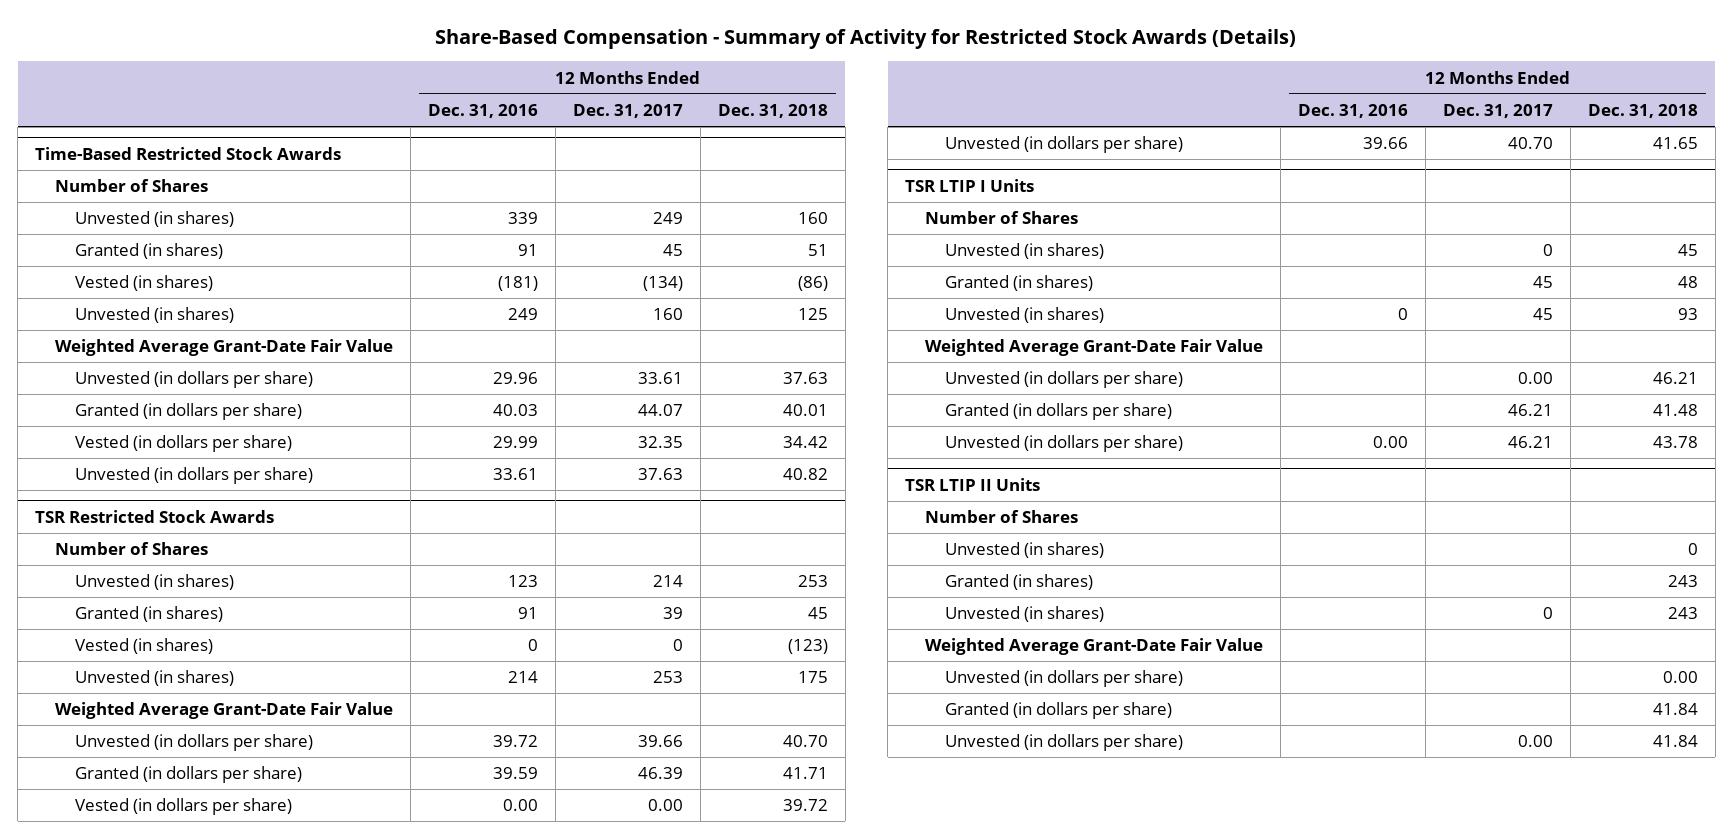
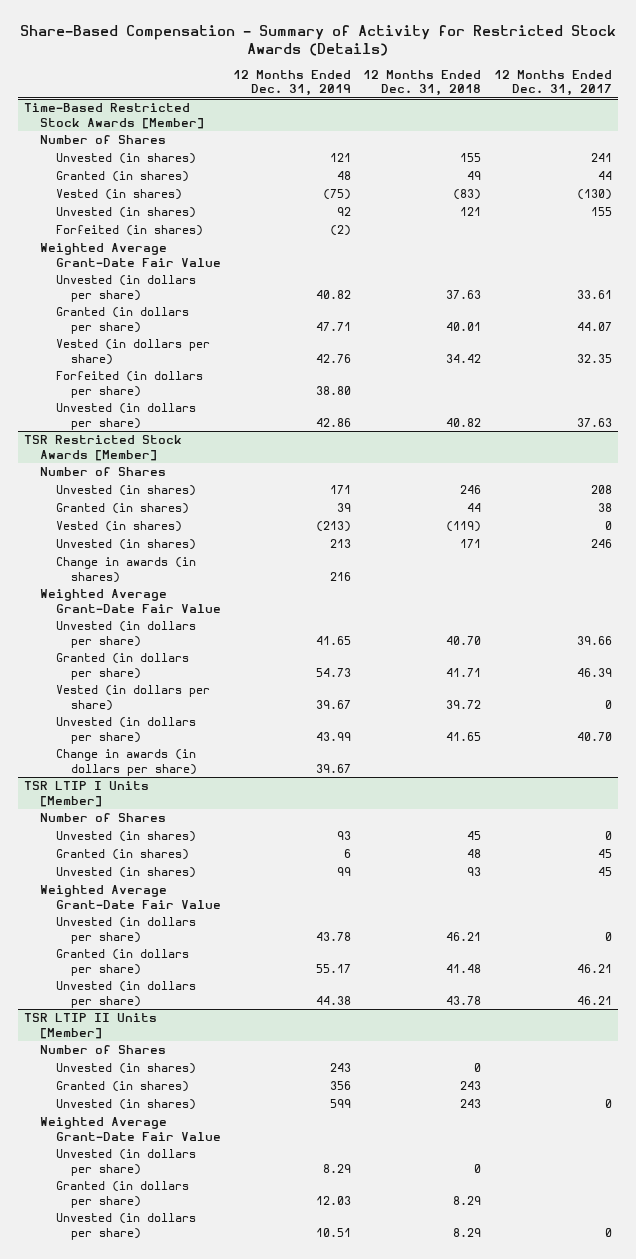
[427,103,538,118] Dec. 31, 2016 -> none
none -> [232,70,351,97] 12 Months Ended Dec. 31, 2019
[35,146,342,160] Time-Based Restricted Stock Awards -> [24,103,204,129] Time-Based Restricted Stock Awards [Member]
[652,212,683,225] 249 -> [590,153,612,163] 241
[797,212,828,225] 160 -> [460,153,482,163] 155
[662,244,683,257] 45 -> [597,171,612,181] 44
[807,244,828,257] 51 -> [467,171,482,181] 49
[642,276,683,292] (134) -> [576,189,612,201] (130)
[797,276,828,292] (86) -> [453,189,482,201] (83)
[652,308,683,321] 160 -> [590,207,612,217] 155
[797,308,828,321] 125 -> [460,207,482,217] 121
none -> [55,225,203,237] Forfeited (in shares)
none -> [55,371,203,398] Forfeited (in dollars per share)
[35,509,275,523] TSR Restricted Stock Awards -> [24,435,183,461] TSR Restricted Stock Awards [Member]
[652,575,683,588] 214 -> [590,485,612,495] 208
[797,575,828,588] 253 -> [460,485,482,495] 246
[662,607,683,620] 39 -> [597,503,612,513] 38
[807,607,828,620] 45 -> [467,503,482,513] 44
[787,639,828,655] (123) -> [446,521,482,533] (119)
[652,671,683,684] 253 -> [590,539,612,549] 246
[797,671,828,684] 175 -> [460,539,482,549] 171
none -> [55,557,196,583] Change in awards (in shares)
[647,799,683,812] 0.00 -> [604,699,612,709] 0
none -> [55,749,198,776] Change in awards (in dollars per share)
[905,178,1035,192] TSR LTIP I Units -> [24,781,150,807] TSR LTIP I Units [Member]
[1517,372,1553,385] 0.00 -> [604,931,612,941] 0
[905,477,1041,491] TSR LTIP II Units -> [24,1013,158,1039] TSR LTIP II Units [Member]
[1662,671,1698,684] 0.00 -> [474,1163,482,1173] 0
[1652,703,1698,716] 41.84 -> [453,1195,482,1205] 8.29
[1517,735,1553,748] 0.00 -> [604,1227,612,1237] 0
[1652,735,1698,748] 41.84 -> [453,1227,482,1237] 8.29

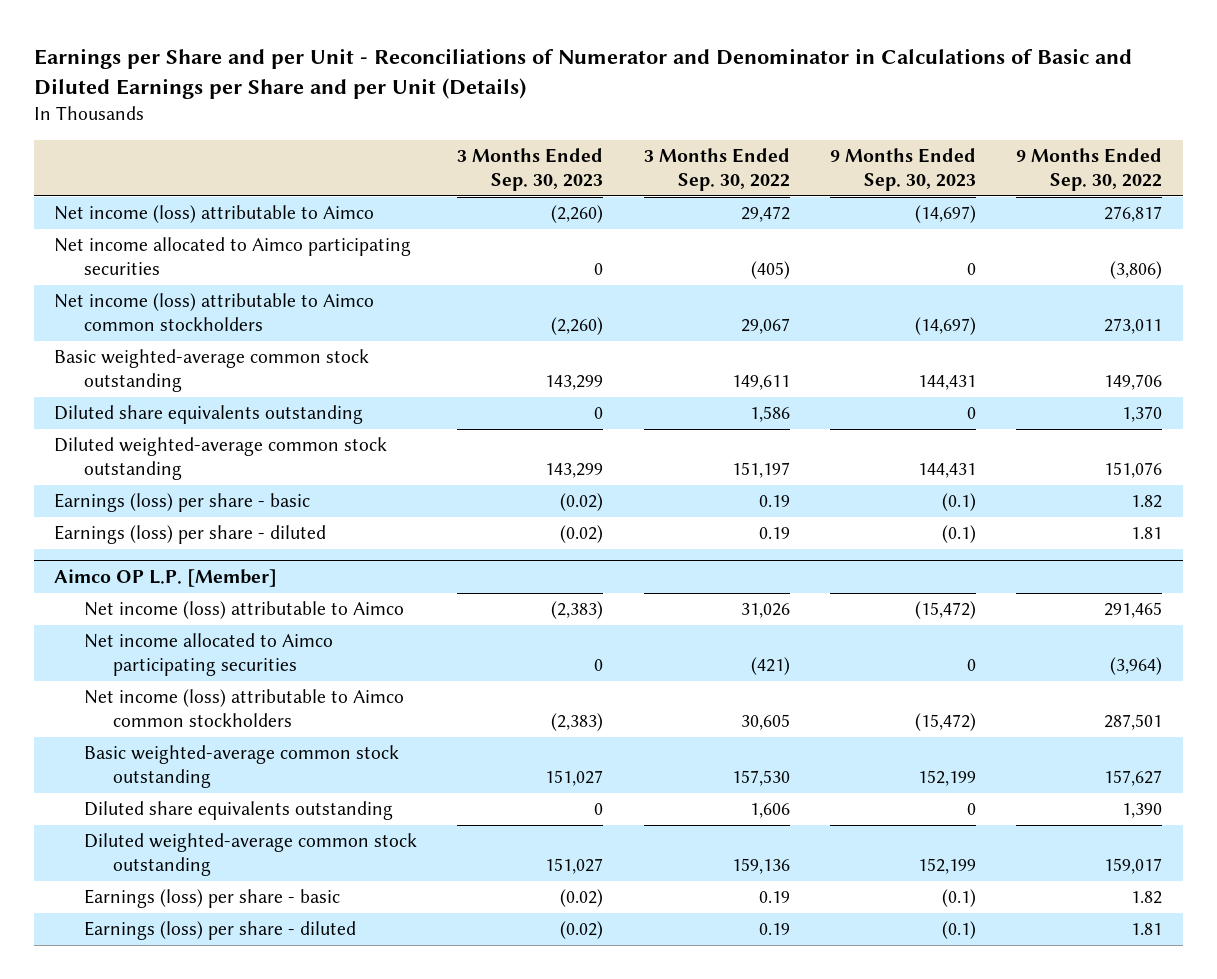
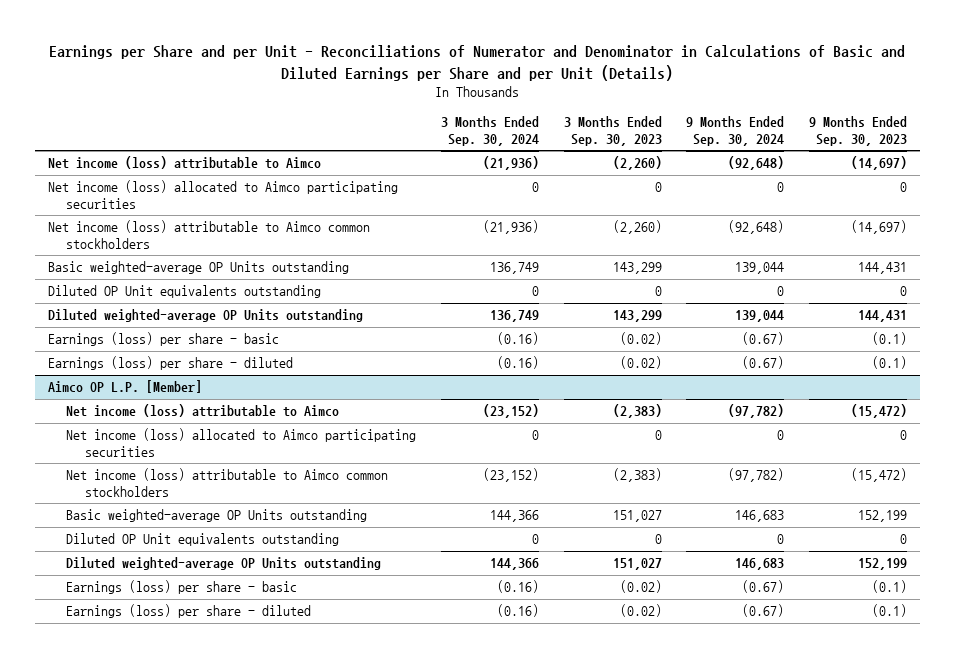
[643,147,790,191] 3 Months Ended Sep. 30, 2022 -> none
[1016,147,1163,191] 9 Months Ended Sep. 30, 2022 -> none
none -> [441,116,540,146] 3 Months Ended Sep. 30, 2024
none -> [686,116,785,146] 9 Months Ended Sep. 30, 2024
[54,237,412,276] Net income allocated to Aimco participating securities -> [47,180,398,209] Net income (loss) allocated to Aimco participating securities
[54,349,370,393] Basic weighted-average common stock outstanding -> [47,261,349,275] Basic weighted-average OP Units outstanding
[54,405,364,425] Diluted share equivalents outstanding -> [47,285,321,299] Diluted OP Unit equivalents outstanding
[54,437,388,481] Diluted weighted-average common stock outstanding -> [47,309,363,323] Diluted weighted-average OP Units outstanding
[83,633,333,677] Net income allocated to Aimco participating securities -> [66,428,417,457] Net income (loss) allocated to Aimco participating securities
[83,745,399,789] Basic weighted-average common stock outstanding -> [66,509,368,523] Basic weighted-average OP Units outstanding
[83,801,393,821] Diluted share equivalents outstanding -> [66,533,340,547] Diluted OP Unit equivalents outstanding
[83,833,417,877] Diluted weighted-average common stock outstanding -> [66,557,382,571] Diluted weighted-average OP Units outstanding

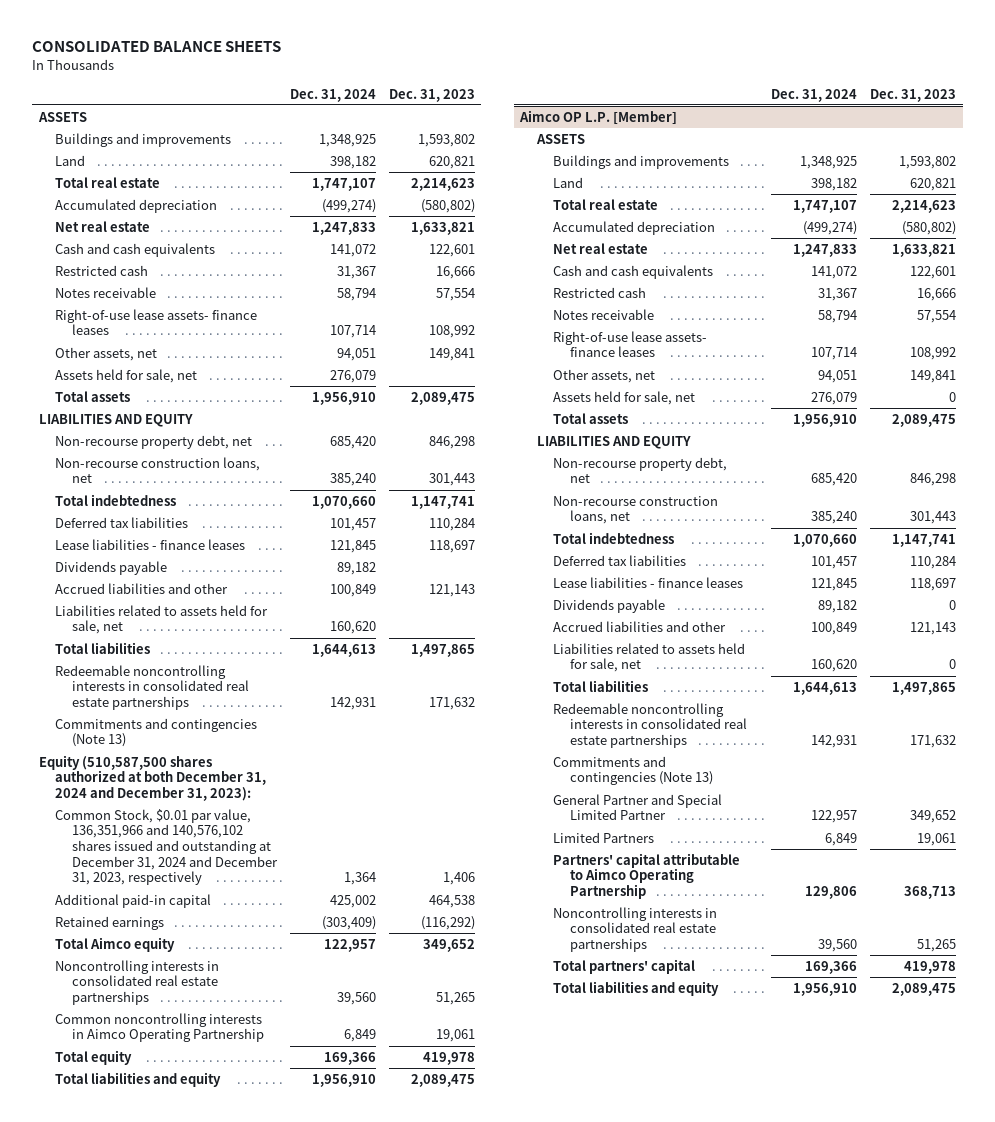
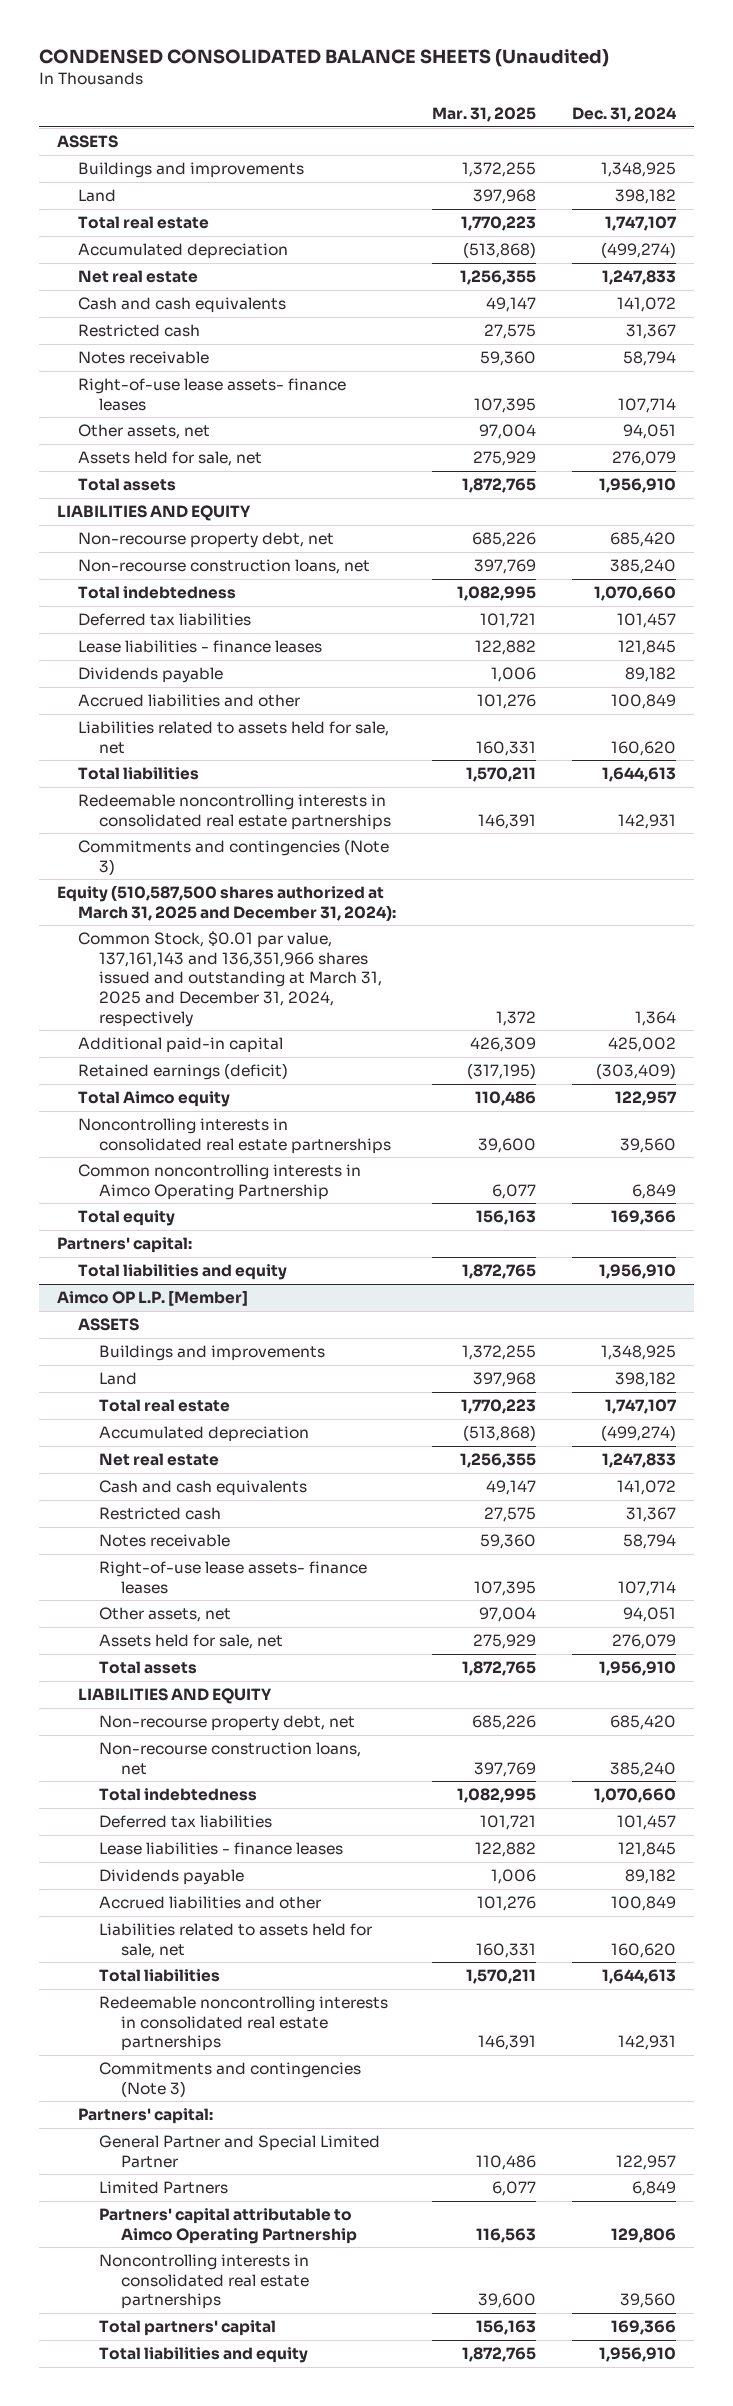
[32,41,282,53] CONSOLIDATED BALANCE SHEETS -> [38,49,609,68] CONDENSED CONSOLIDATED BALANCE SHEETS (Unaudited)
[388,88,475,102] Dec. 31, 2023 -> none
none -> [431,107,536,123] Mar. 31, 2025
[55,717,258,748] Commitments and contingencies (Note 13) -> [78,839,390,875] Commitments and contingencies (Note 3)
[38,754,267,801] Equity (510,587,500 shares authorized at both December 31, 2024 and December 31, 2023): -> [56,885,397,921] Equity (510,587,500 shares authorized at March 31, 2025 and December 31, 2024):
[55,808,279,886] Common Stock, $0.01 par value, 136,351,966 and 140,576,102 shares issued and outstanding at December 31, 2024 and December 31, 2023, respectively -> [78,931,383,1027] Common Stock, $0.01 par value, 137,161,143 and 136,351,966 shares issued and outstanding at March 31, 2025 and December 31, 2024, respectively
[55,915,165,930] Retained earnings -> [78,1063,289,1081] Retained earnings (deficit)
none -> [56,1237,192,1254] Partners' capital:
[553,755,713,786] Commitments and contingencies (Note 13) -> [99,2062,362,2097] Commitments and contingencies (Note 3)
none -> [78,2108,214,2125] Partners' capital:

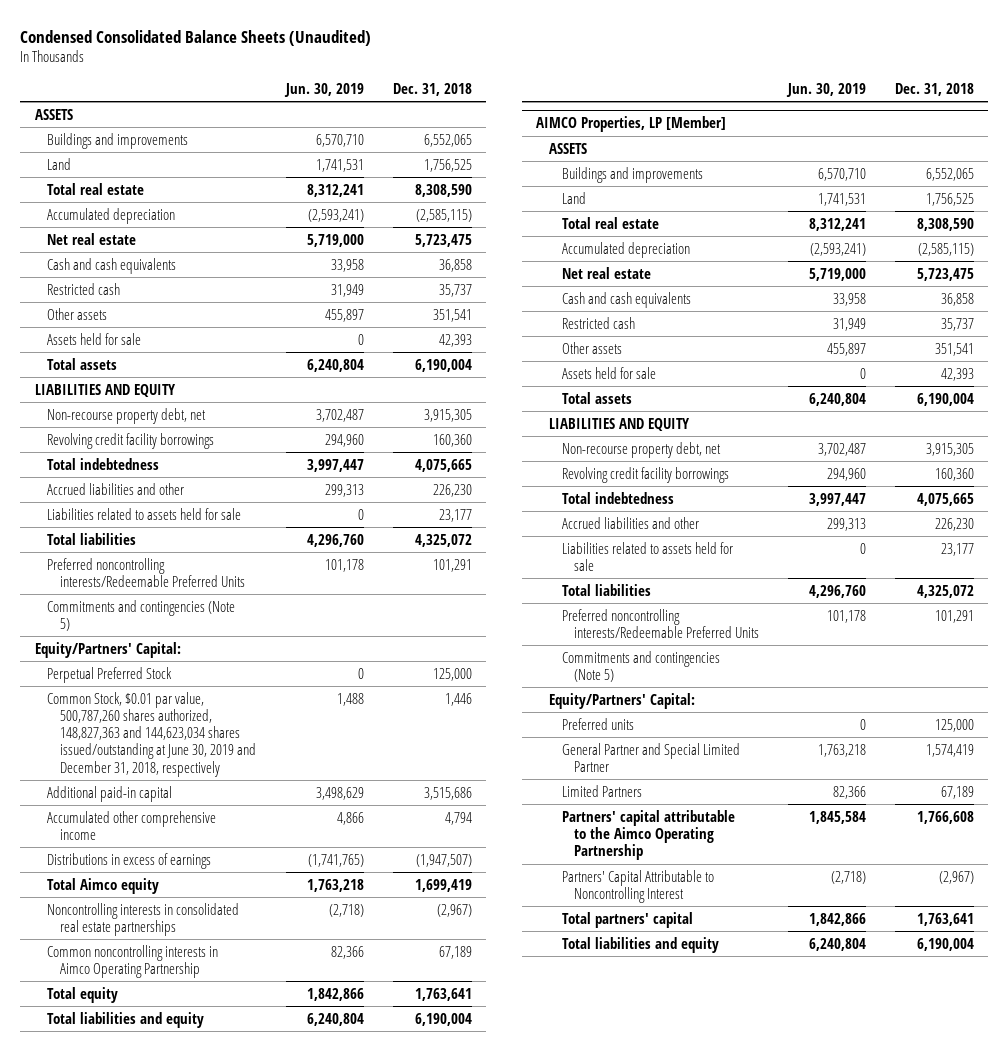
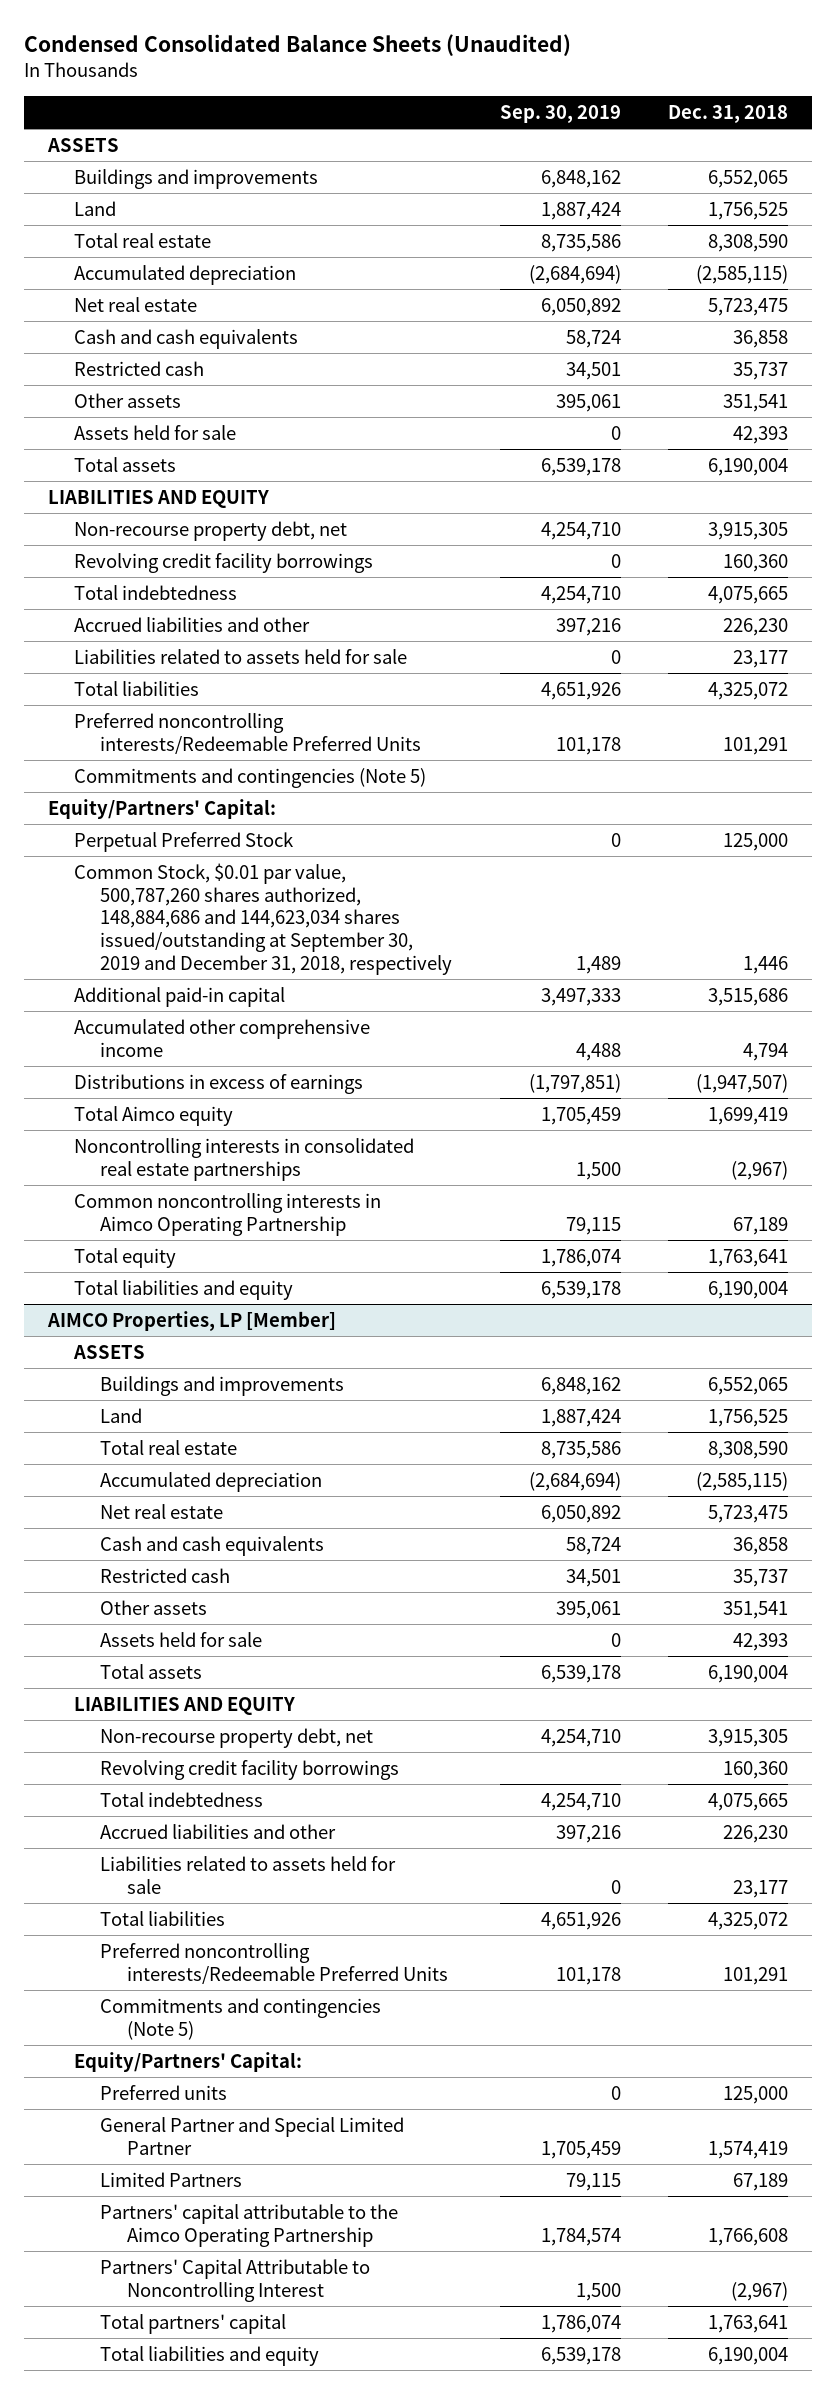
[284,82,365,97] Jun. 30, 2019 -> none
none -> [499,104,621,123] Sep. 30, 2019
[47,691,256,777] Common Stock, $0.01 par value, 500,787,260 shares authorized, 148,827,363 and 144,623,034 shares issued/outstanding at June 30, 2019 and December 31, 2018, respectively -> [73,862,453,975] Common Stock, $0.01 par value, 500,787,260 shares authorized, 148,884,686 and 144,623,034 shares issued/outstanding at September 30, 2019 and December 31, 2018, respectively

